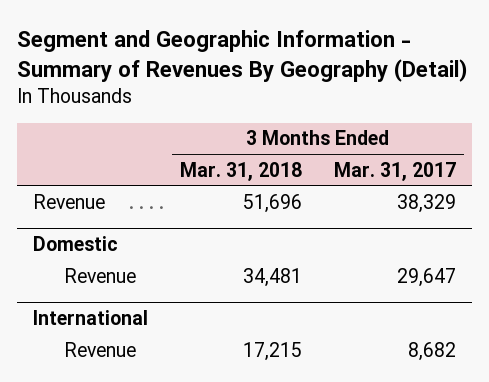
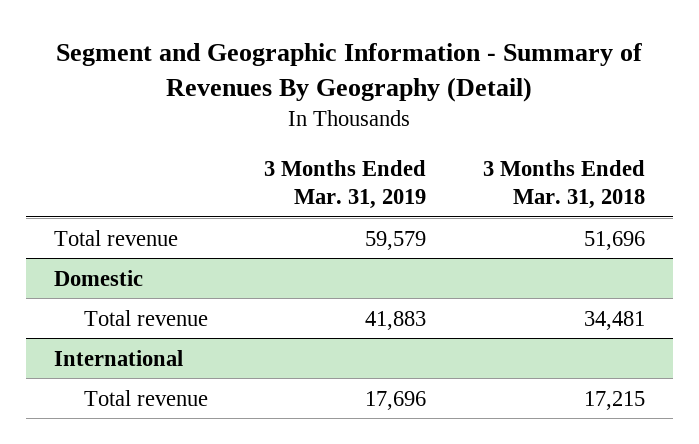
[334,161,457,181] Mar. 31, 2017 -> none
none -> [264,160,427,209] 3 Months Ended Mar. 31, 2019
[33,193,106,209] Revenue -> [53,229,178,246] Total revenue
[64,267,137,283] Revenue -> [84,309,209,326] Total revenue
[64,341,137,357] Revenue -> [84,389,209,406] Total revenue

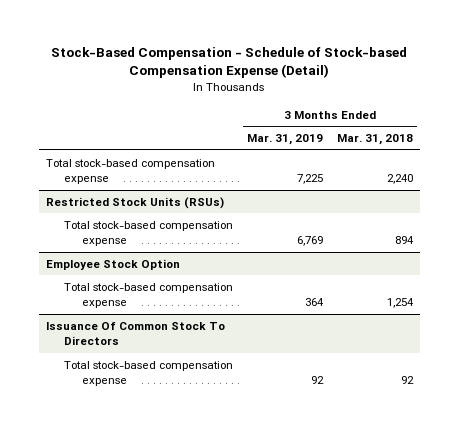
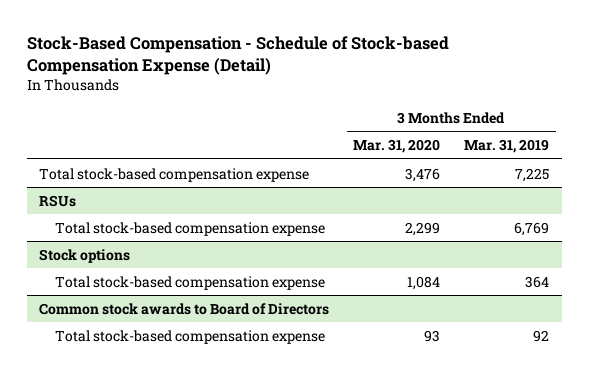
[337,134,414,146] Mar. 31, 2018 -> none
none -> [353,139,441,154] Mar. 31, 2020
[45,196,224,209] Restricted Stock Units (RSUs) -> [39,194,77,207] RSUs
[45,258,180,270] Employee Stock Option -> [39,248,131,263] Stock options
[45,321,225,346] Issuance Of Common Stock To Directors -> [39,302,330,315] Common stock awards to Board of Directors

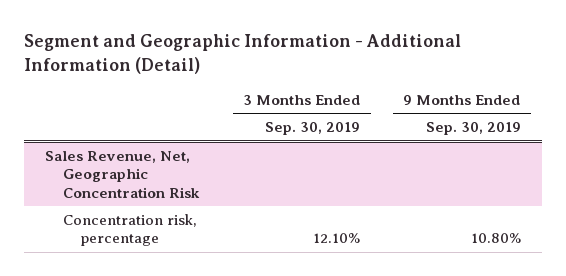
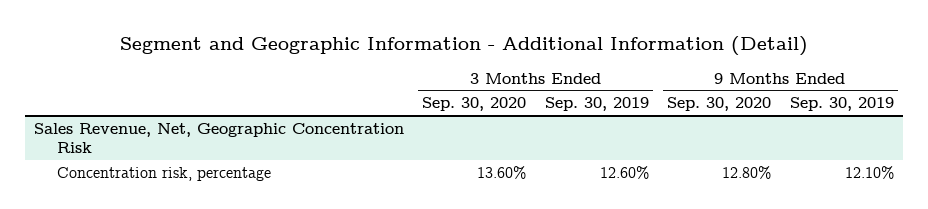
none -> [422,97,527,112] Sep. 30, 2020
none -> [667,97,772,112] Sep. 30, 2020
[313,233,361,244] 12.10% -> [599,165,649,179] 12.60%
[470,233,521,244] 10.80% -> [844,165,894,179] 12.10%

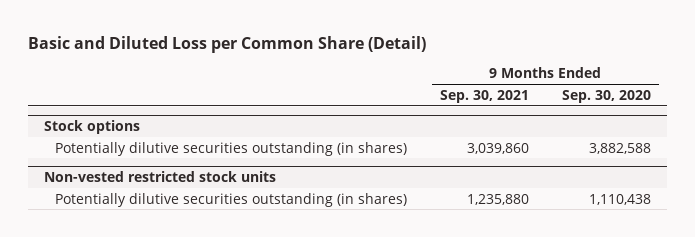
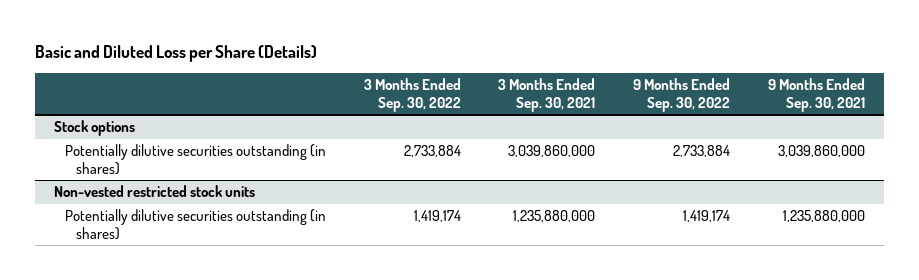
[28,36,427,54] Basic and Diluted Loss per Common Share (Detail) -> [34,45,317,63] Basic and Diluted Loss per Share (Details)
[561,89,651,103] Sep. 30, 2020 -> none
none -> [363,78,461,112] 3 Months Ended Sep. 30, 2022
none -> [498,78,596,112] 3 Months Ended Sep. 30, 2021
none -> [633,78,731,112] 9 Months Ended Sep. 30, 2022
[466,142,529,154] 3,039,860 -> [778,145,866,158] 3,039,860,000
[466,193,529,205] 1,235,880 -> [783,210,866,223] 1,235,880,000

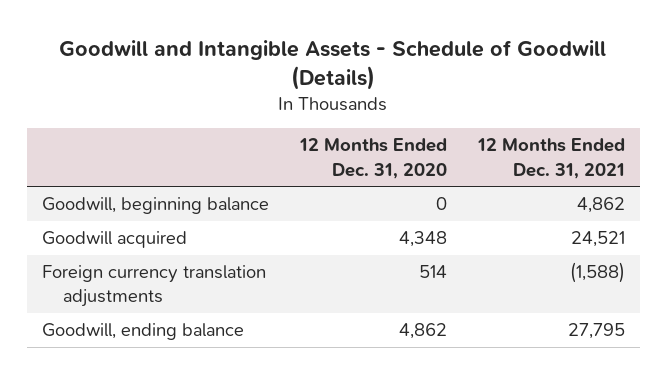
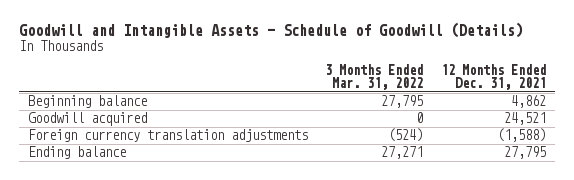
[298,138,447,179] 12 Months Ended Dec. 31, 2020 -> none
none -> [325,63,424,91] 3 Months Ended Mar. 31, 2022
[42,197,270,215] Goodwill, beginning balance -> [27,95,147,109] Beginning balance
[42,323,245,341] Goodwill, ending balance -> [27,146,126,160] Ending balance

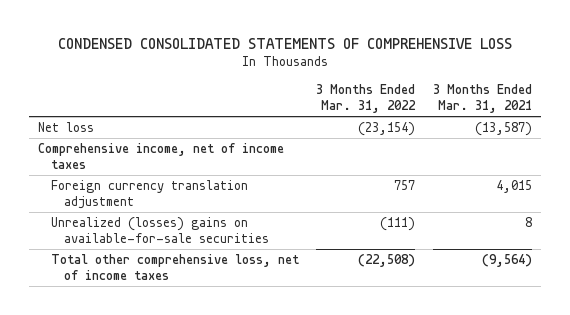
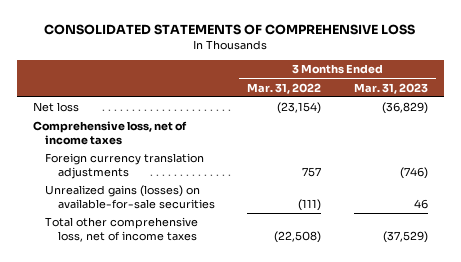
[57,38,512,50] CONDENSED CONSOLIDATED STATEMENTS OF COMPREHENSIVE LOSS -> [44,23,416,35] CONSOLIDATED STATEMENTS OF COMPREHENSIVE LOSS
[432,84,532,114] 3 Months Ended Mar. 31, 2021 -> none
none -> [353,82,428,94] Mar. 31, 2023
[37,142,284,169] Comprehensive income, net of income taxes -> [32,121,187,145] Comprehensive loss, net of income taxes
[50,179,248,209] Foreign currency translation adjustment -> [45,153,205,179] Foreign currency translation adjustments
[50,216,269,243] Unrealized (losses) gains on available-for-sale securities -> [45,185,215,209] Unrealized gains (losses) on available-for-sale securities

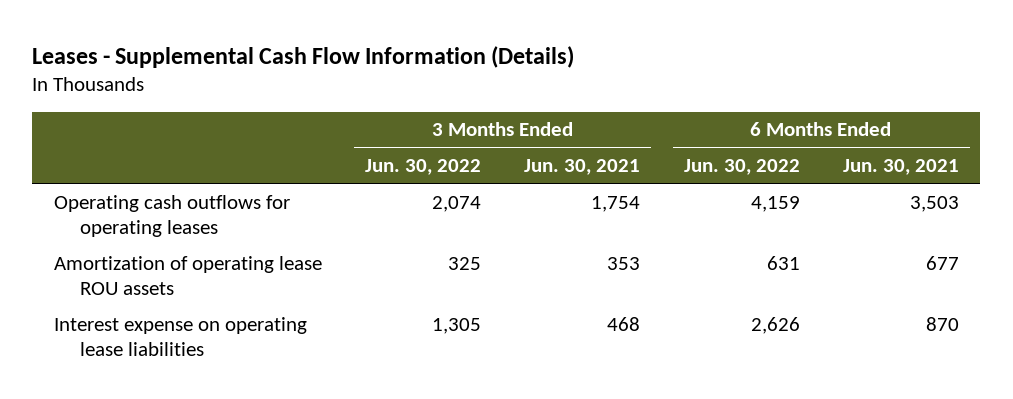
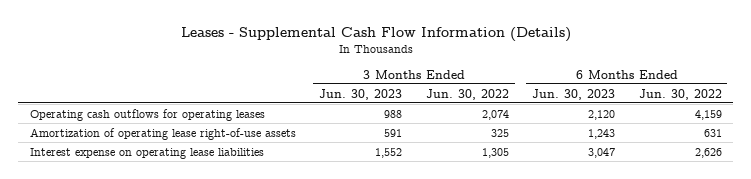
[524,159,641,176] Jun. 30, 2021 -> none
[842,159,959,176] Jun. 30, 2021 -> none
none -> [319,88,403,100] Jun. 30, 2023
none -> [532,88,616,100] Jun. 30, 2023
[53,255,322,295] Amortization of operating lease ROU assets -> [29,127,296,140] Amortization of operating lease right-of-use assets

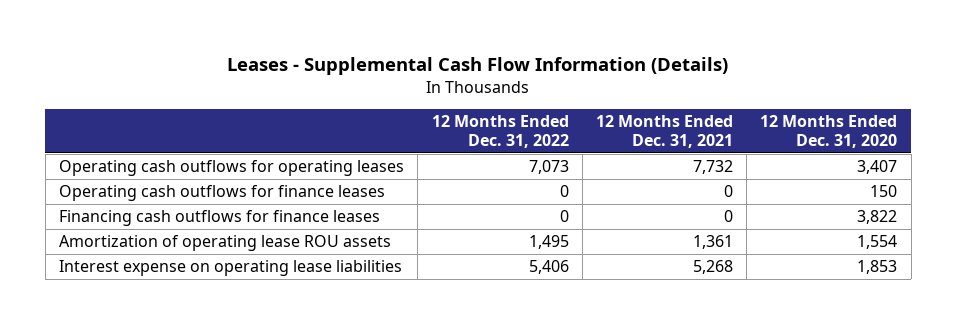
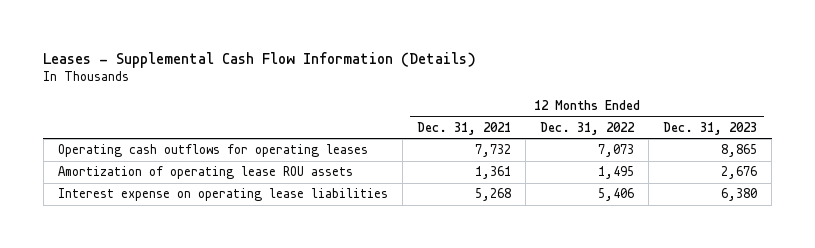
[760,115,898,149] 12 Months Ended Dec. 31, 2020 -> none
none -> [663,121,758,135] Dec. 31, 2023
[59,185,386,202] Operating cash outflows for finance leases -> none
[59,210,381,227] Financing cash outflows for finance leases -> none

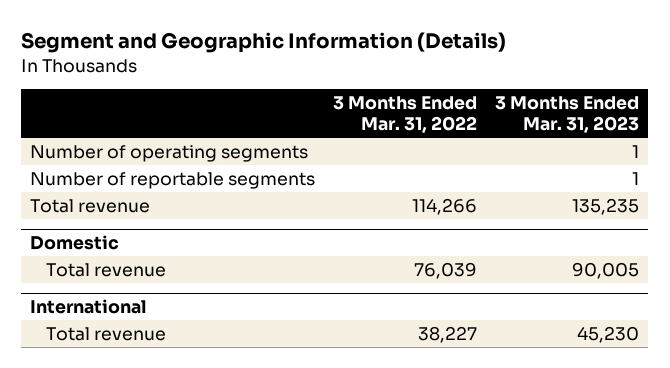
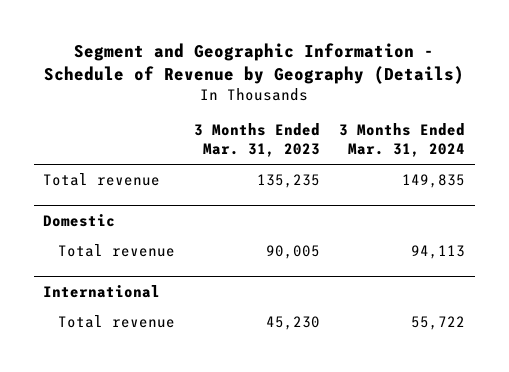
[21,32,507,54] Segment and Geographic Information (Details) -> [44,42,465,84] Segment and Geographic Information - Schedule of Revenue by Geography (Details)
[333,95,478,134] 3 Months Ended Mar. 31, 2022 -> none
none -> [339,122,466,157] 3 Months Ended Mar. 31, 2024
[30,144,309,162] Number of operating segments -> none
[30,171,316,189] Number of reportable segments -> none

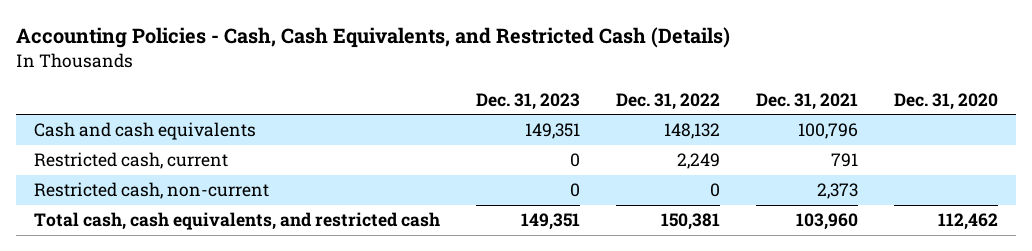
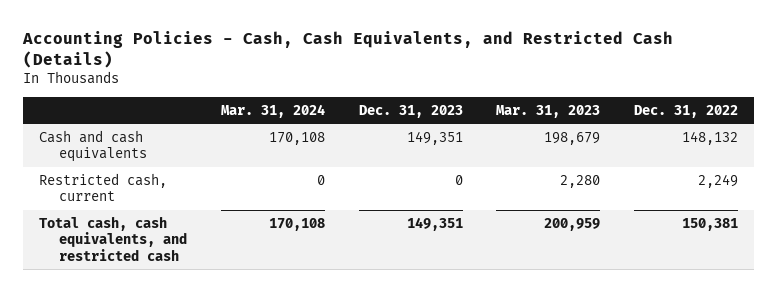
[756,92,859,110] Dec. 31, 2021 -> none
[894,92,999,110] Dec. 31, 2020 -> none
none -> [220,103,325,118] Mar. 31, 2024
none -> [496,104,601,118] Mar. 31, 2023
[34,182,270,200] Restricted cash, non-current -> none

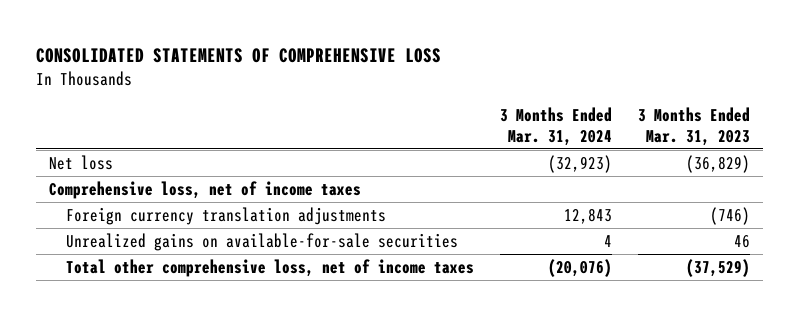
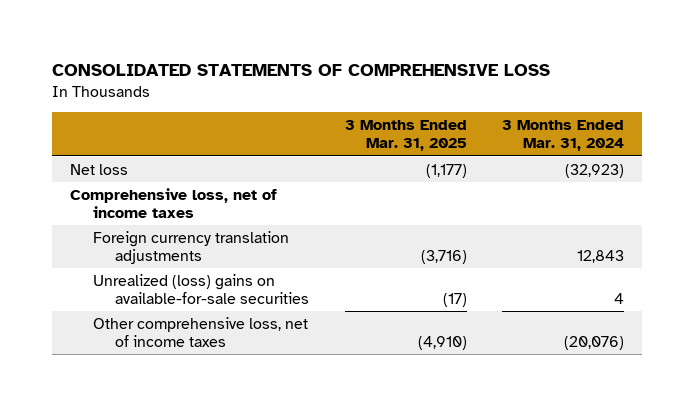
[638,106,751,146] 3 Months Ended Mar. 31, 2023 -> none
none -> [344,120,467,152] 3 Months Ended Mar. 31, 2025
[66,232,459,251] Unrealized gains on available-for-sale securities -> [92,273,310,304] Unrealized (loss) gains on available-for-sale securities
[66,258,475,277] Total other comprehensive loss, net of income taxes -> [92,316,308,347] Other comprehensive loss, net of income taxes

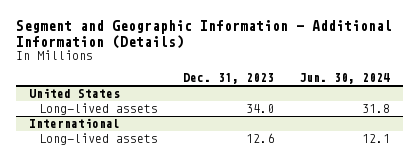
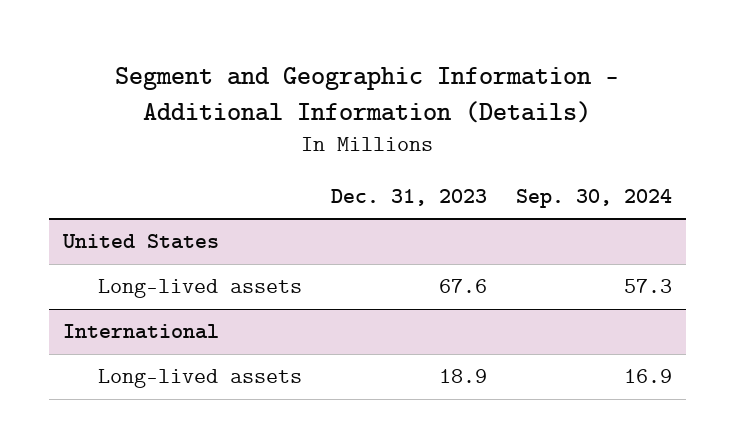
[299,73,391,85] Jun. 30, 2024 -> none
none -> [515,189,672,209] Sep. 30, 2024
[246,103,275,113] 34.0 -> [439,279,488,294] 67.6
[246,132,275,143] 12.6 -> [439,369,488,384] 18.9

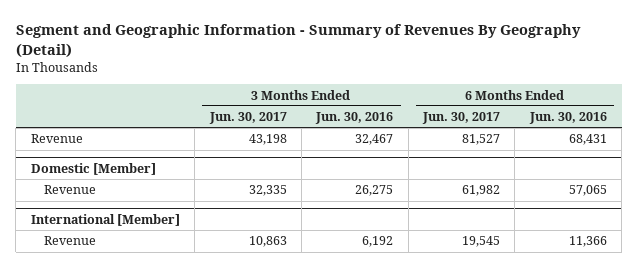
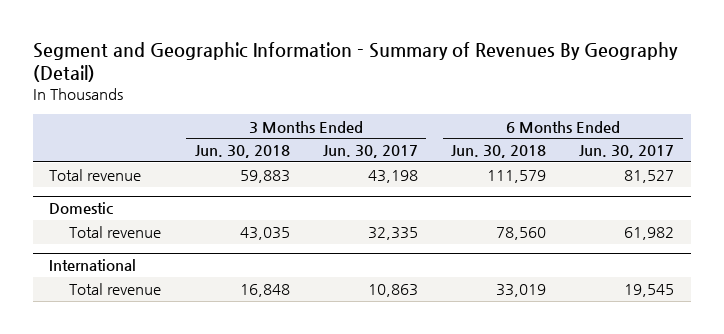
[315,112,394,125] Jun. 30, 2016 -> none
[528,112,607,125] Jun. 30, 2016 -> none
none -> [194,145,290,159] Jun. 30, 2018
none -> [451,145,547,159] Jun. 30, 2018
[30,134,83,144] Revenue -> [49,169,142,182] Total revenue
[30,163,156,176] Domestic [Member] -> [49,202,114,215] Domestic
[44,185,97,195] Revenue -> [69,226,162,239] Total revenue
[30,214,180,227] International [Member] -> [49,259,137,272] International
[44,236,97,246] Revenue -> [69,283,162,296] Total revenue

